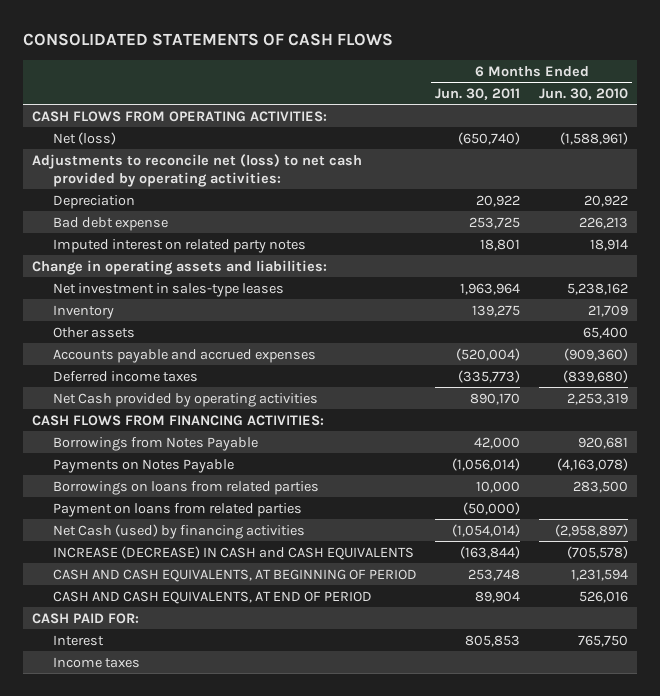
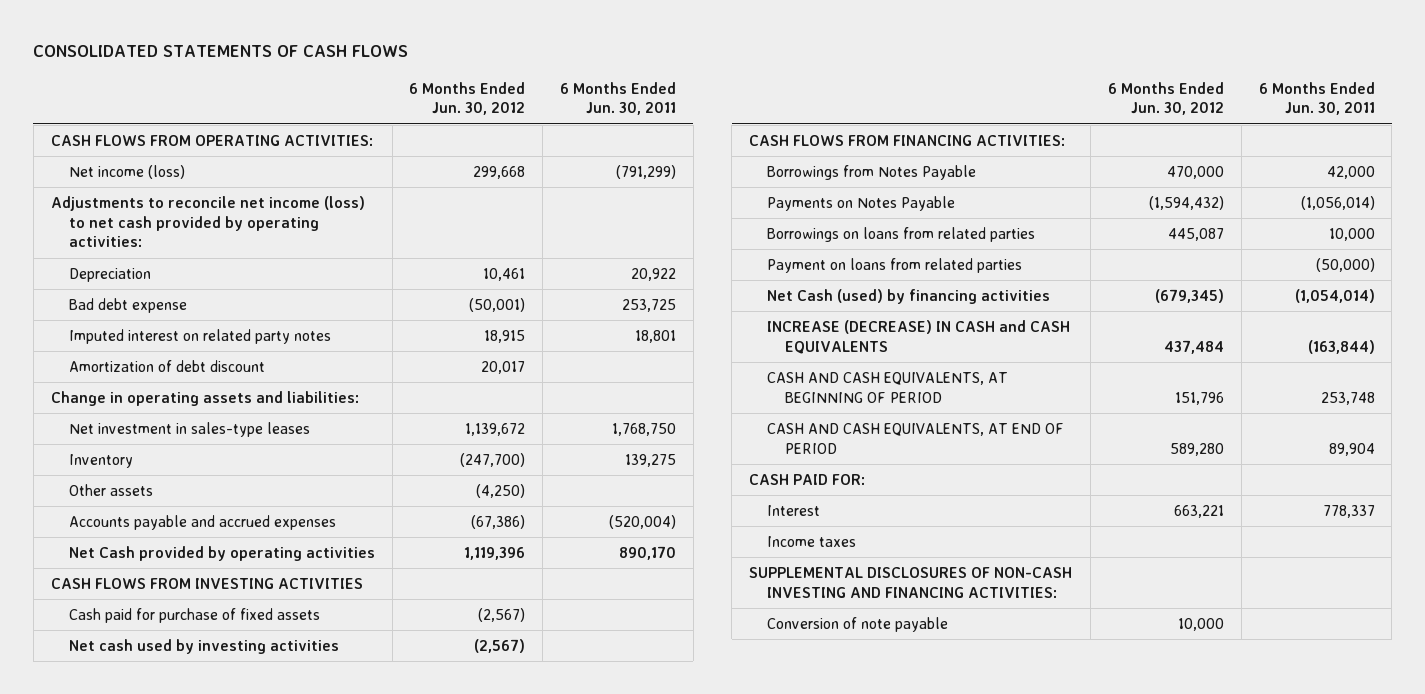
[538,87,628,100] Jun. 30, 2010 -> none
none -> [409,81,526,116] 6 Months Ended Jun. 30, 2012
[52,131,116,145] Net (loss) -> [68,164,185,179] Net income (loss)
[458,131,521,145] (650,740) -> [616,164,677,179] (791,299)
[31,153,362,187] Adjustments to reconcile net (loss) to net cash provided by operating activities: -> [50,195,365,248] Adjustments to reconcile net income (loss) to net cash provided by operating activities:
none -> [68,359,265,372] Amortization of debt discount
[460,282,521,295] 1,963,964 -> [612,422,677,436] 1,768,750
[52,370,198,382] Deferred income taxes -> none
none -> [50,577,363,589] CASH FLOWS FROM INVESTING ACTIVITIES
none -> [68,607,320,623] Cash paid for purchase of fixed assets
none -> [68,638,339,654] Net cash used by investing activities
[465,634,521,647] 805,853 -> [1322,504,1375,518] 778,337
none -> [749,566,1073,598] SUPPLEMENTAL DISCLOSURES OF NON-CASH INVESTING AND FINANCING ACTIVITIES:
none -> [767,616,949,632] Conversion of note payable

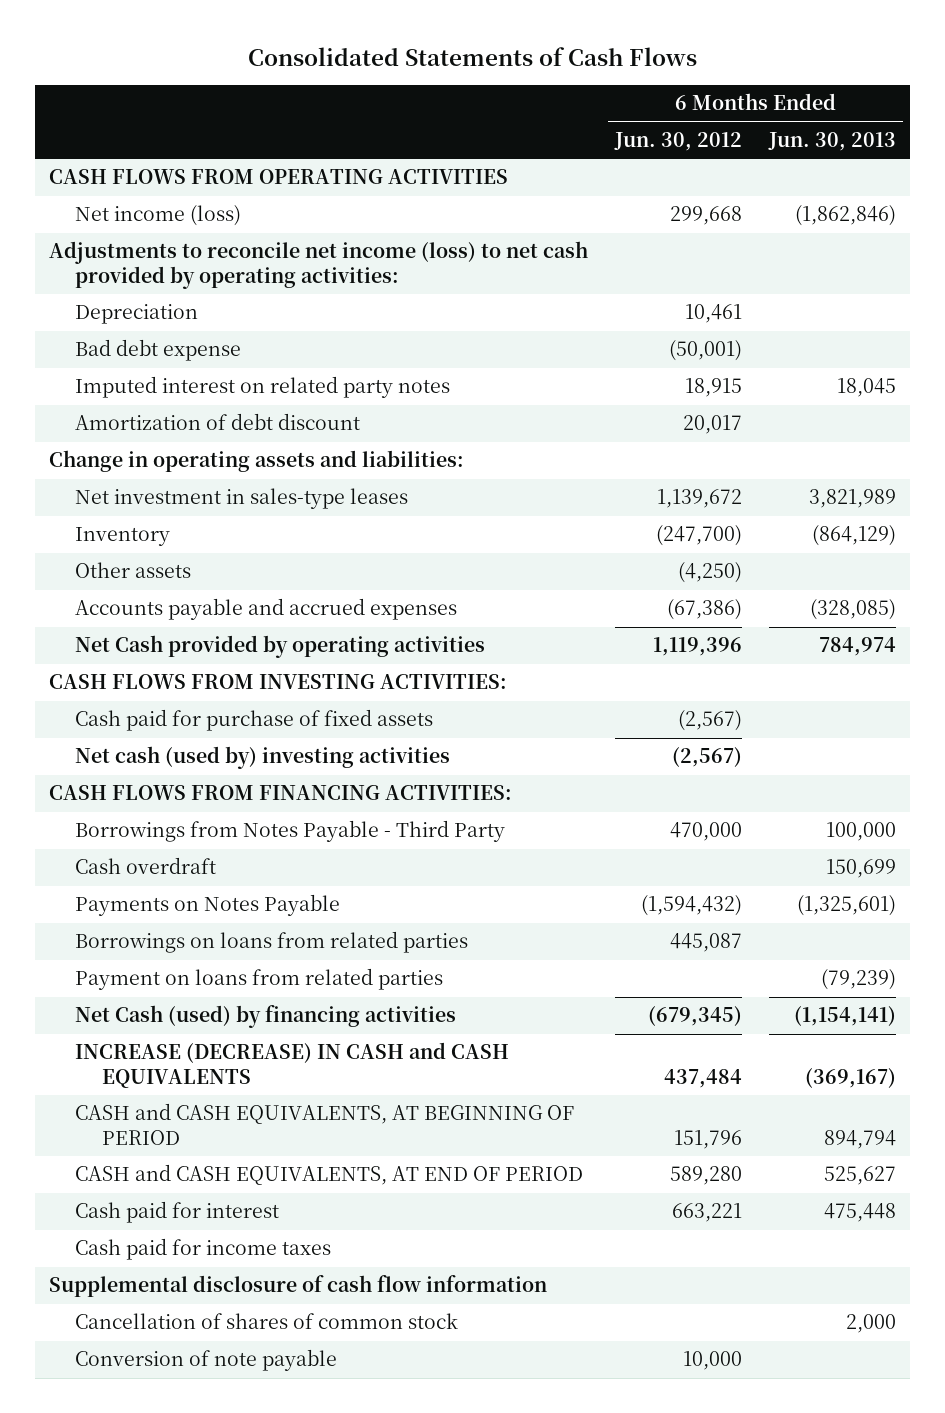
[33,45,409,58] CONSOLIDATED STATEMENTS OF CASH FLOWS -> [247,46,697,66] Consolidated Statements of Cash Flows
[560,81,677,116] 6 Months Ended Jun. 30, 2011 -> none
none -> [768,131,897,151] Jun. 30, 2013
[50,134,373,146] CASH FLOWS FROM OPERATING ACTIVITIES: -> [48,169,508,185] CASH FLOWS FROM OPERATING ACTIVITIES
[50,577,363,589] CASH FLOWS FROM INVESTING ACTIVITIES -> [48,674,507,690] CASH FLOWS FROM INVESTING ACTIVITIES:
[68,638,339,654] Net cash used by investing activities -> [75,746,451,770] Net cash (used by) investing activities
[767,164,977,180] Borrowings from Notes Payable -> [75,820,506,843] Borrowings from Notes Payable - Third Party
none -> [75,857,217,875] Cash overdraft
[749,473,866,485] CASH PAID FOR: -> none
[767,371,1009,403] CASH AND CASH EQUIVALENTS, AT BEGINNING OF PERIOD -> [75,1103,575,1145] CASH and CASH EQUIVALENTS, AT BEGINNING OF PERIOD
[767,422,1065,454] CASH AND CASH EQUIVALENTS, AT END OF PERIOD -> [75,1164,584,1186] CASH and CASH EQUIVALENTS, AT END OF PERIOD
[767,504,821,516] Interest -> [75,1201,280,1224] Cash paid for interest
[767,535,857,547] Income taxes -> [75,1238,332,1261] Cash paid for income taxes
[749,566,1073,598] SUPPLEMENTAL DISCLOSURES OF NON-CASH INVESTING AND FINANCING ACTIVITIES: -> [48,1275,547,1298] Supplemental disclosure of cash flow information
none -> [75,1313,459,1330] Cancellation of shares of common stock

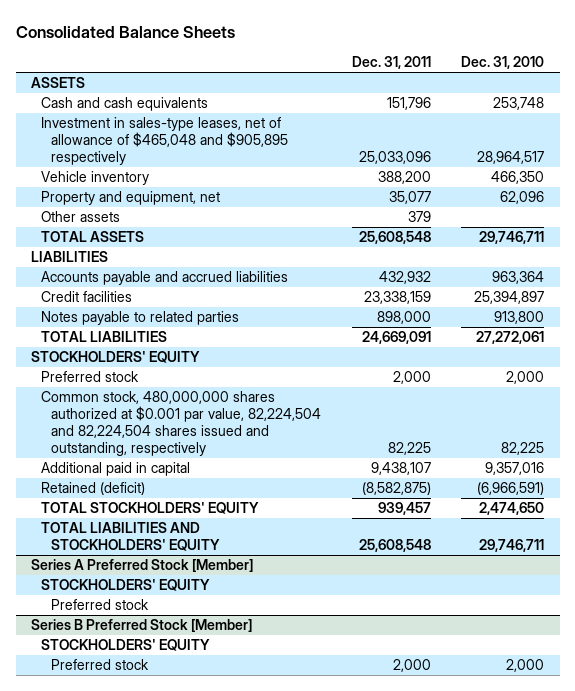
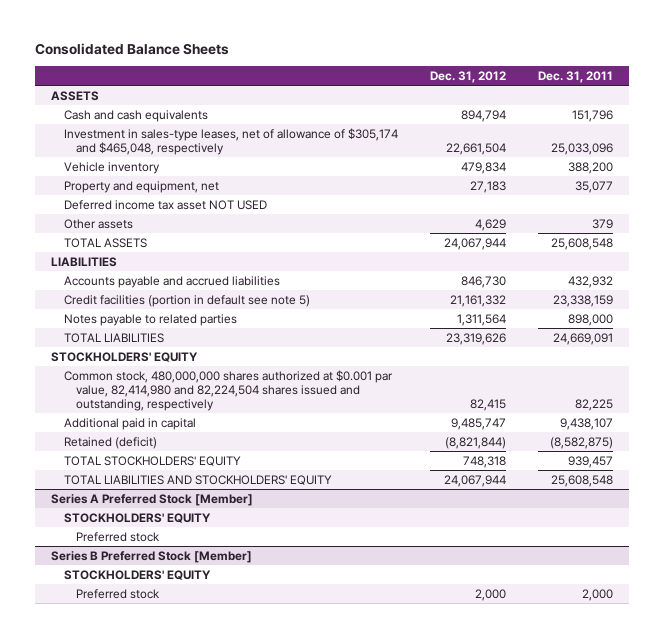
[461,56,545,70] Dec. 31, 2010 -> none
none -> [429,70,506,83] Dec. 31, 2012
[40,117,288,166] Investment in sales-type leases, net of allowance of $465,048 and $905,895 respectively -> [63,127,398,155] Investment in sales-type leases, net of allowance of $305,174 and $465,048, respectively
none -> [63,199,267,210] Deferred income tax asset NOT USED
[40,291,132,303] Credit facilities -> [63,294,310,307] Credit facilities (portion in default see note 5)
[40,371,139,383] Preferred stock -> none
[40,391,321,456] Common stock, 480,000,000 shares authorized at $0.001 par value, 82,224,504 and 82,224,504 shares issued and outstanding, respectively -> [63,369,393,411] Common stock, 480,000,000 shares authorized at $0.001 par value, 82,414,980 and 82,224,504 shares issued and outstanding, respectively

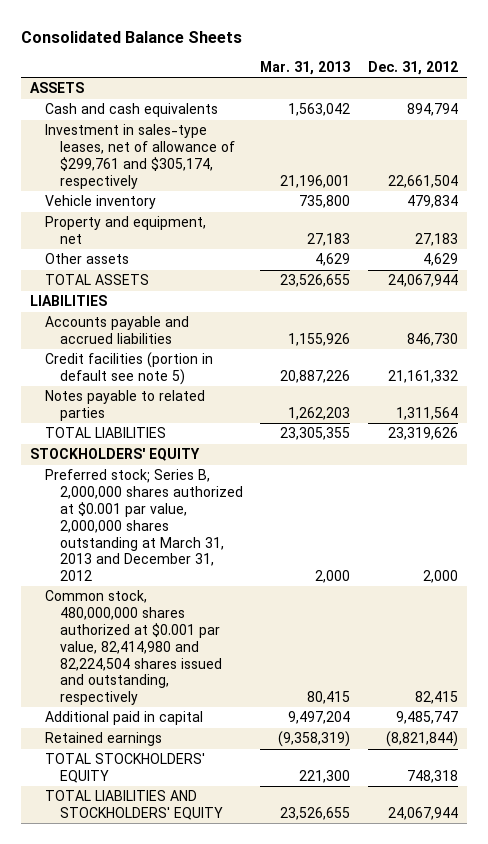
[538,70,614,83] Dec. 31, 2011 -> none
none -> [260,60,351,75] Mar. 31, 2013
[63,127,398,155] Investment in sales-type leases, net of allowance of $305,174 and $465,048, respectively -> [44,124,235,189] Investment in sales-type leases, net of allowance of $299,761 and $305,174, respectively
[63,199,267,210] Deferred income tax asset NOT USED -> none
none -> [44,469,243,582] Preferred stock; Series B, 2,000,000 shares authorized at $0.001 par value, 2,000,000 shares outstanding at March 31, 2013 and December 31, 2012
[63,436,157,449] Retained (deficit) -> [44,732,162,747] Retained earnings
[51,493,254,506] Series A Preferred Stock [Member] -> none
[63,512,211,523] STOCKHOLDERS' EQUITY -> none
[75,531,160,542] Preferred stock -> none
[51,550,253,563] Series B Preferred Stock [Member] -> none
[63,569,211,580] STOCKHOLDERS' EQUITY -> none
[75,588,160,599] Preferred stock -> none

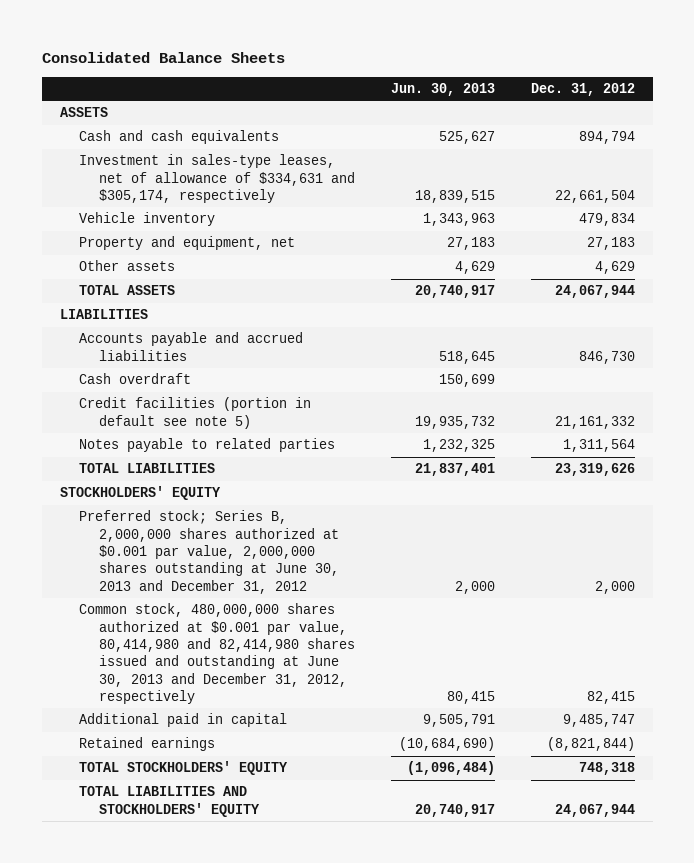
[260,60,351,75] Mar. 31, 2013 -> none
none -> [390,83,495,97] Jun. 30, 2013
[44,124,235,189] Investment in sales-type leases, net of allowance of $299,761 and $305,174, respectively -> [79,154,355,204] Investment in sales-type leases, net of allowance of $334,631 and $305,174, respectively
none -> [79,373,192,385] Cash overdraft
[44,469,243,582] Preferred stock; Series B, 2,000,000 shares authorized at $0.001 par value, 2,000,000 shares outstanding at March 31, 2013 and December 31, 2012 -> [79,510,339,594] Preferred stock; Series B, 2,000,000 shares authorized at $0.001 par value, 2,000,000 shares outstanding at June 30, 2013 and December 31, 2012
[44,590,222,706] Common stock, 480,000,000 shares authorized at $0.001 par value, 82,414,980 and 82,224,504 shares issued and outstanding, respectively -> [79,603,355,704] Common stock, 480,000,000 shares authorized at $0.001 par value, 80,414,980 and 82,414,980 shares issued and outstanding at June 30, 2013 and December 31, 2012, respectively

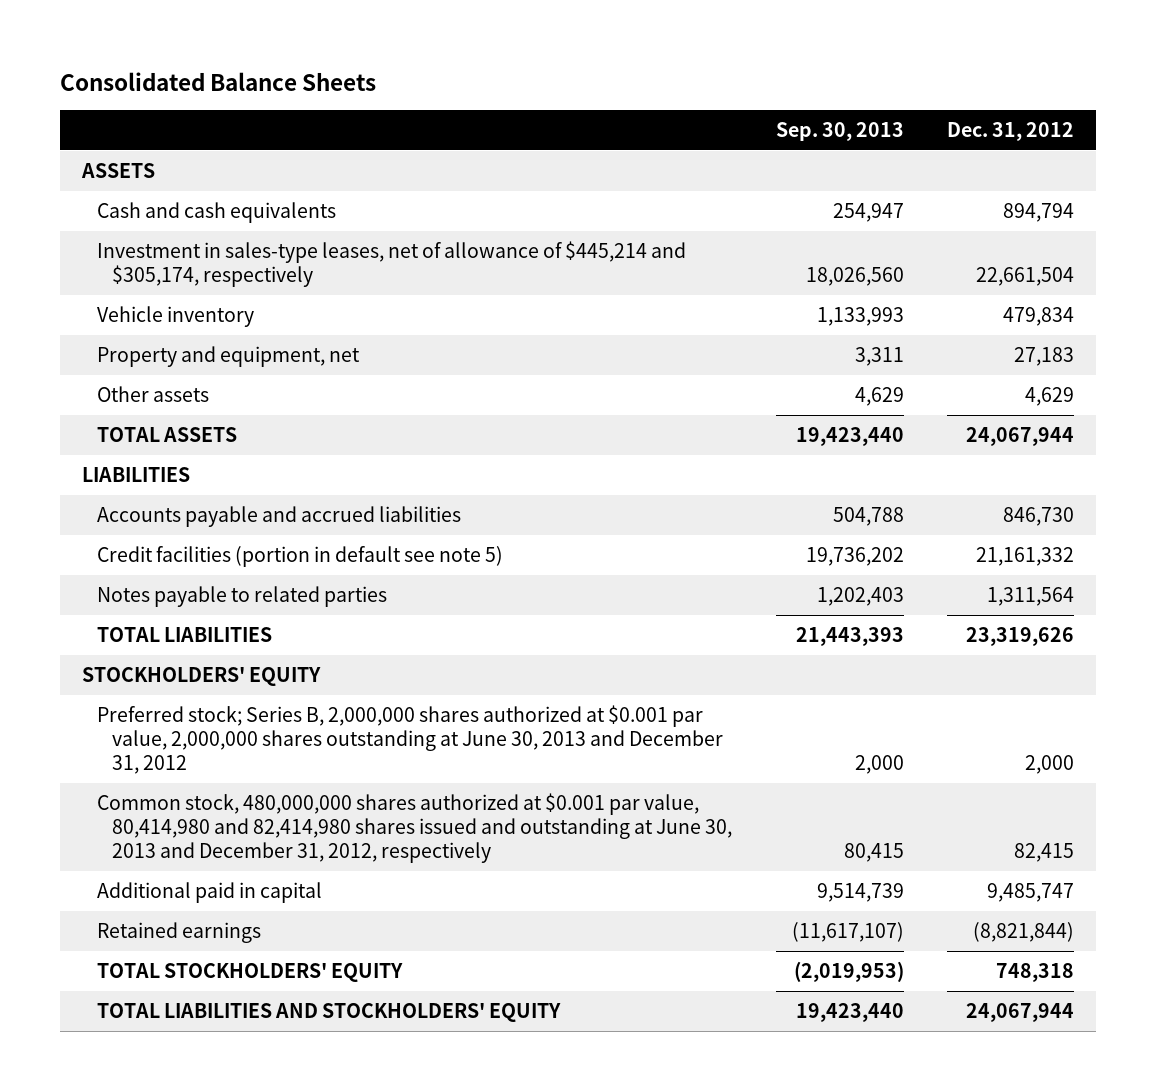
[390,83,495,97] Jun. 30, 2013 -> none
none -> [775,122,904,142] Sep. 30, 2013
[79,154,355,204] Investment in sales-type leases, net of allowance of $334,631 and $305,174, respectively -> [97,240,687,288] Investment in sales-type leases, net of allowance of $445,214 and $305,174, respectively
[79,373,192,385] Cash overdraft -> none

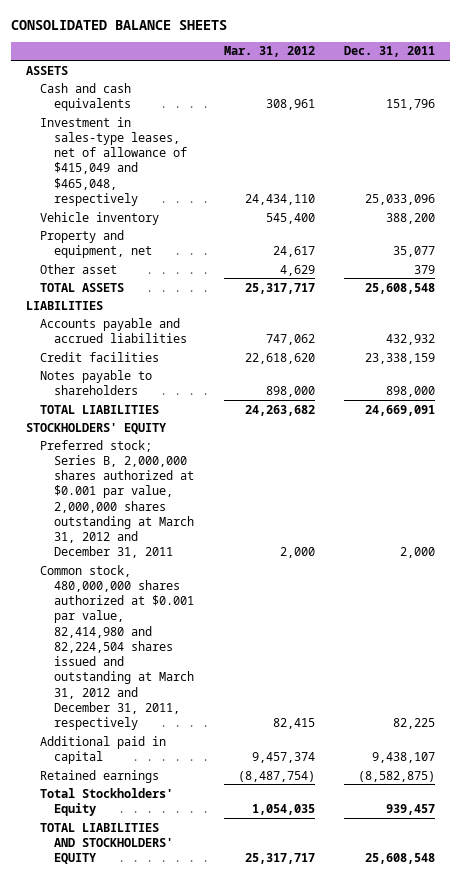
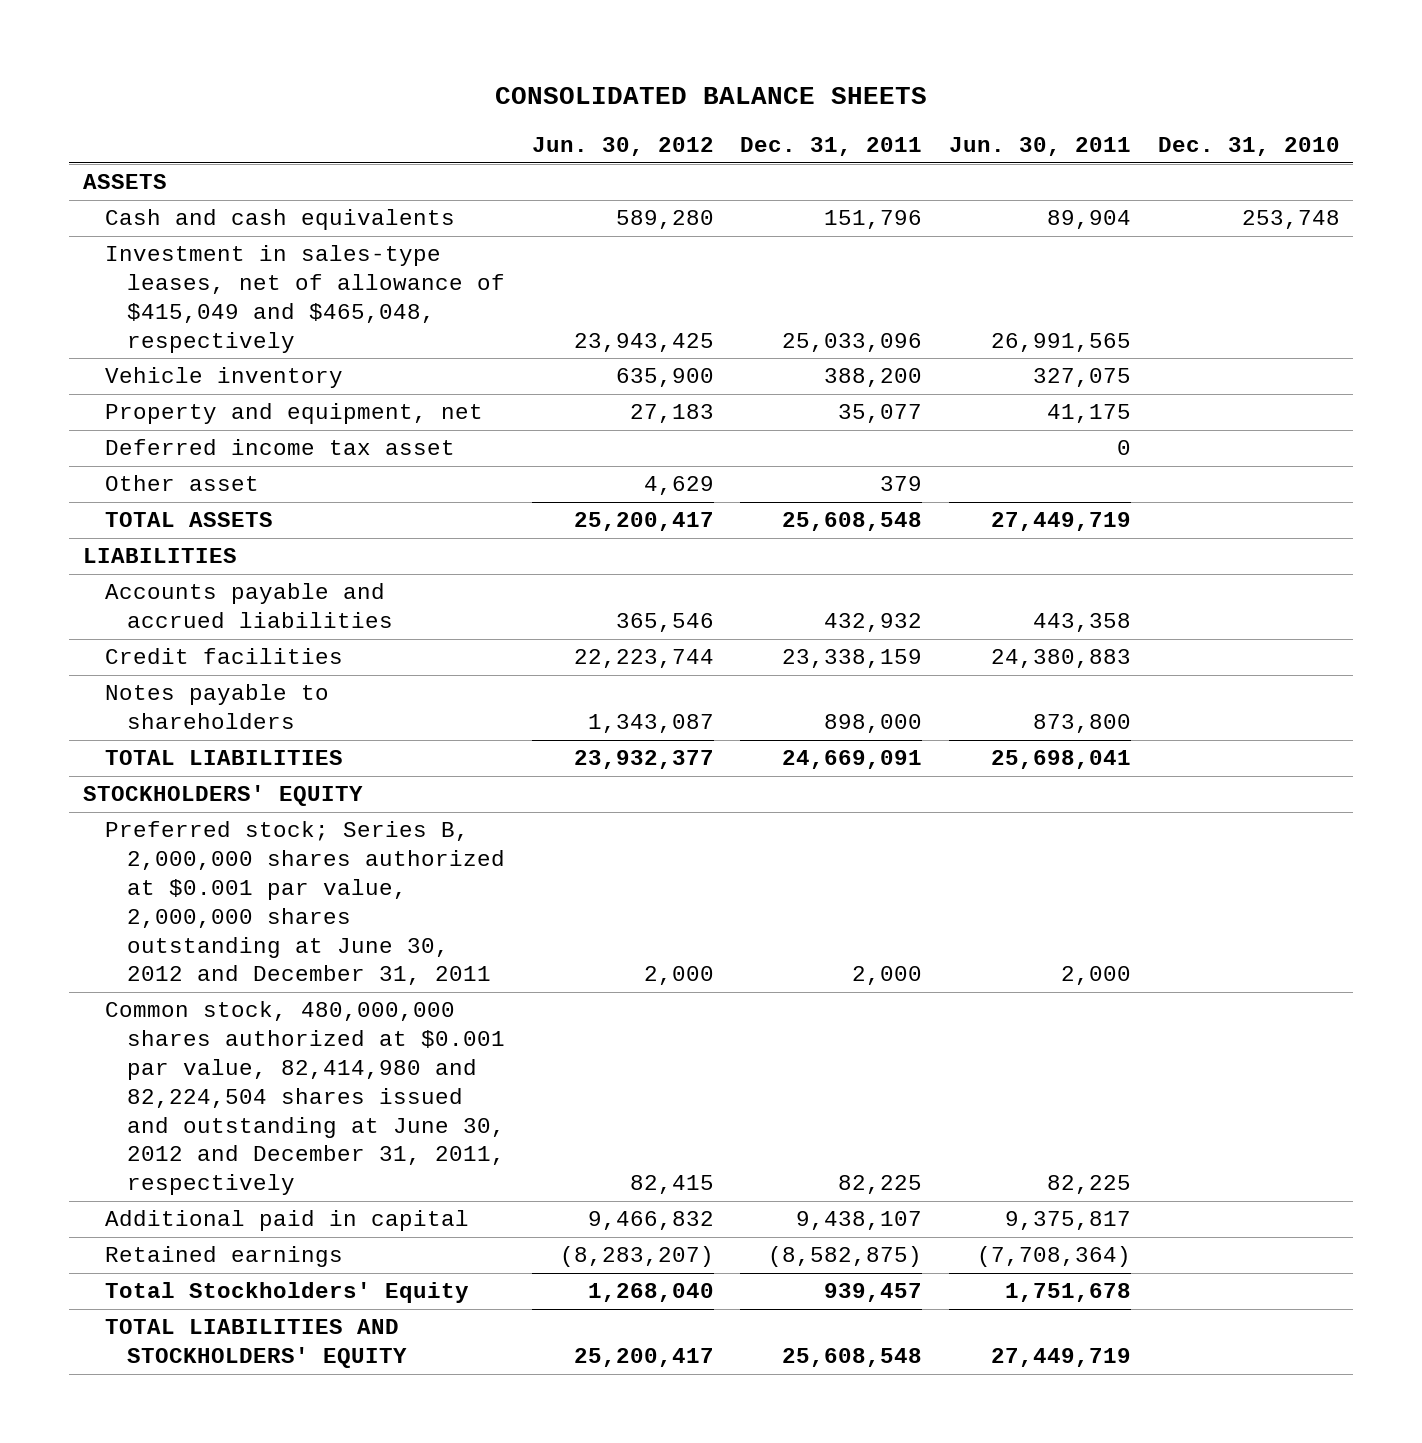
[223,46,315,58] Mar. 31, 2012 -> none
none -> [531,136,714,156] Jun. 30, 2012
none -> [949,136,1132,156] Jun. 30, 2011
none -> [1157,136,1340,156] Dec. 31, 2010
none -> [104,439,455,456] Deferred income tax asset
[40,439,195,559] Preferred stock; Series B, 2,000,000 shares authorized at $0.001 par value, 2,000,000 shares outstanding at March 31, 2012 and December 31, 2011 -> [104,821,505,986] Preferred stock; Series B, 2,000,000 shares authorized at $0.001 par value, 2,000,000 shares outstanding at June 30, 2012 and December 31, 2011
[40,564,195,731] Common stock, 480,000,000 shares authorized at $0.001 par value, 82,414,980 and 82,224,504 shares issued and outstanding at March 31, 2012 and December 31, 2011, respectively -> [104,1001,505,1196] Common stock, 480,000,000 shares authorized at $0.001 par value, 82,414,980 and 82,224,504 shares issued and outstanding at June 30, 2012 and December 31, 2011, respectively

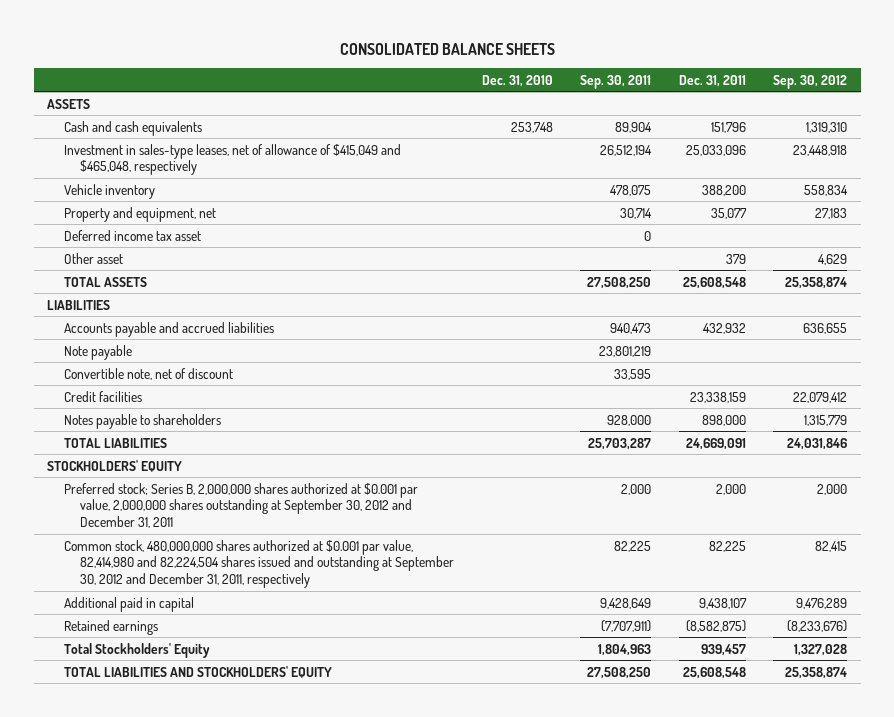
[531,136,714,156] Jun. 30, 2012 -> none
[949,136,1132,156] Jun. 30, 2011 -> none
none -> [580,74,652,89] Sep. 30, 2011
none -> [773,74,848,89] Sep. 30, 2012
none -> [63,344,132,360] Note payable
none -> [63,367,233,380] Convertible note, net of discount
[104,821,505,986] Preferred stock; Series B, 2,000,000 shares authorized at $0.001 par value, 2,000,000 shares outstanding at June 30, 2012 and December 31, 2011 -> [63,482,418,529] Preferred stock; Series B, 2,000,000 shares authorized at $0.001 par value, 2,000,000 shares outstanding at September 30, 2012 and December 31, 2011
[104,1001,505,1196] Common stock, 480,000,000 shares authorized at $0.001 par value, 82,414,980 and 82,224,504 shares issued and outstanding at June 30, 2012 and December 31, 2011, respectively -> [63,539,455,589] Common stock, 480,000,000 shares authorized at $0.001 par value, 82,414,980 and 82,224,504 shares issued and outstanding at September 30, 2012 and December 31, 2011, respectively

